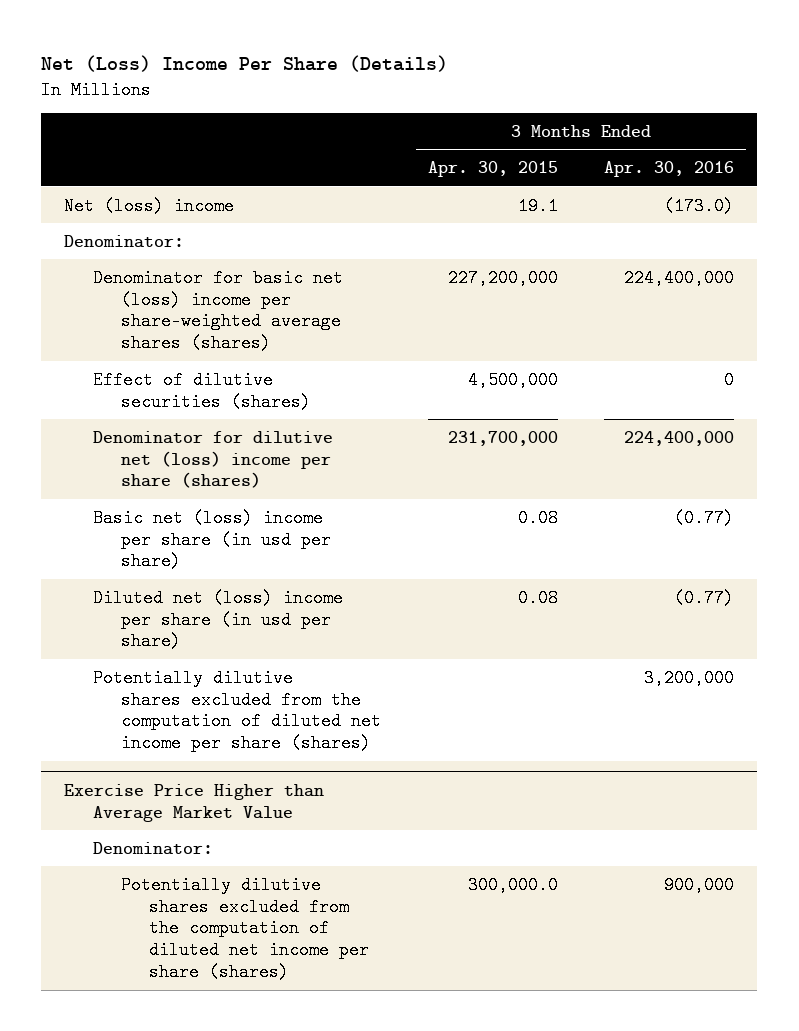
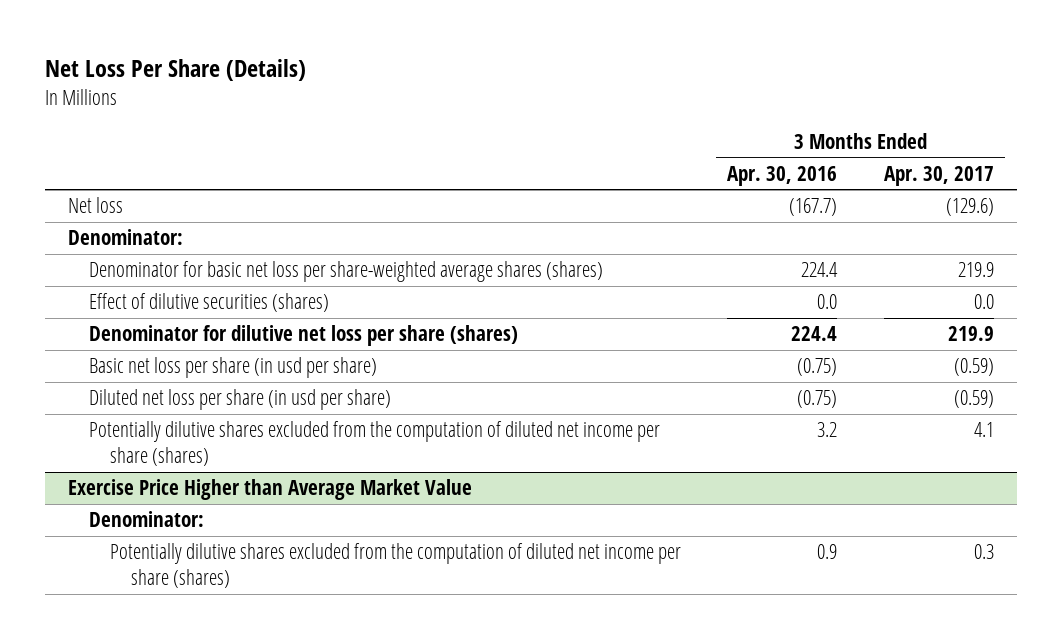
[41,54,449,72] Net (Loss) Income Per Share (Details) -> [44,59,306,82] Net Loss Per Share (Details)
[427,161,558,178] Apr. 30, 2015 -> none
none -> [883,165,994,186] Apr. 30, 2017
[64,196,235,215] Net (loss) income -> [68,197,124,214] Net loss
[664,196,735,215] (173.0) -> [789,198,838,217] (167.7)
[92,268,343,353] Denominator for basic net (loss) income per share-weighted average shares (shares) -> [89,261,604,283] Denominator for basic net loss per share-weighted average shares (shares)
[624,268,735,287] 224,400,000 -> [801,262,839,278] 224.4
[724,370,735,389] 0 -> [817,294,838,310] 0.0
[92,430,333,489] Denominator for dilutive net (loss) income per share (shares) -> [89,325,519,347] Denominator for dilutive net loss per share (shares)
[624,430,735,446] 224,400,000 -> [791,326,838,342] 224.4
[92,508,331,571] Basic net (loss) income per share (in usd per share) -> [89,357,378,379] Basic net loss per share (in usd per share)
[674,508,735,527] (0.77) -> [797,358,838,377] (0.75)
[92,588,343,651] Diluted net (loss) income per share (in usd per share) -> [89,389,392,411] Diluted net loss per share (in usd per share)
[674,588,735,607] (0.77) -> [797,390,838,409] (0.75)
[644,668,735,687] 3,200,000 -> [817,422,838,438] 3.2
[664,875,735,894] 900,000 -> [817,544,838,560] 0.9

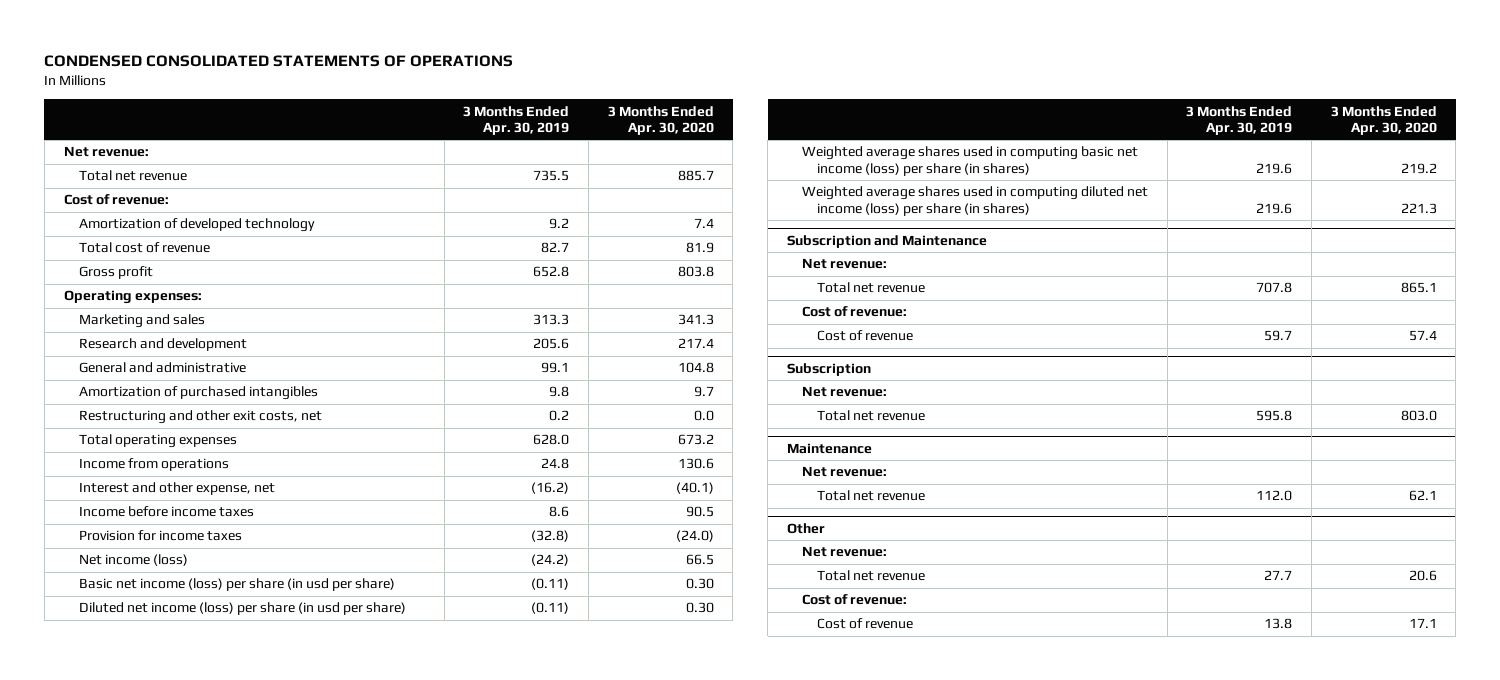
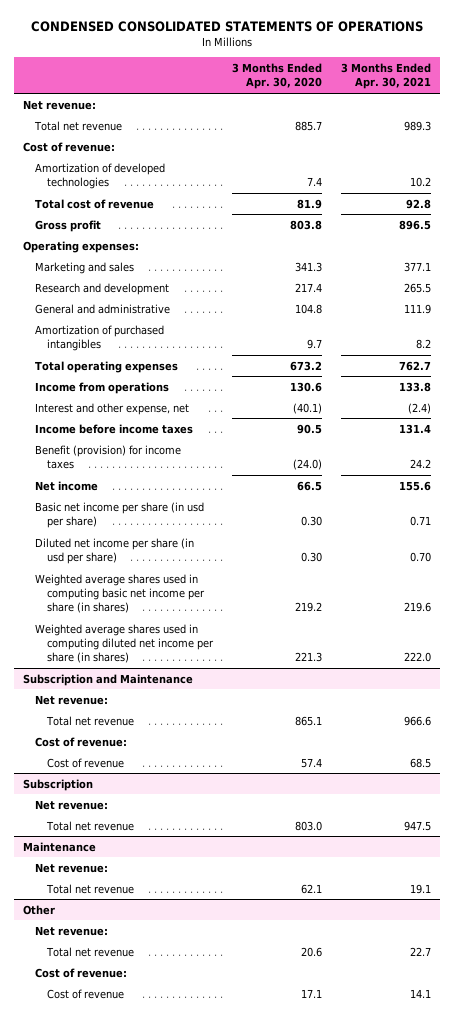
[463,105,570,136] 3 Months Ended Apr. 30, 2019 -> none
none -> [340,63,431,90] 3 Months Ended Apr. 30, 2021
[78,218,315,233] Amortization of developed technology -> [35,162,166,189] Amortization of developed technologies
[78,410,322,425] Restructuring and other exit costs, net -> none
[78,530,242,542] Provision for income taxes -> [35,444,182,469] Benefit (provision) for income taxes
[78,554,188,567] Net income (loss) -> [35,480,99,491] Net income
[78,578,395,592] Basic net income (loss) per share (in usd per share) -> [35,501,205,528] Basic net income per share (in usd per share)
[78,602,406,616] Diluted net income (loss) per share (in usd per share) -> [35,537,195,564] Diluted net income per share (in usd per share)
[802,146,1139,177] Weighted average shares used in computing basic net income (loss) per share (in shares) -> [35,573,206,614] Weighted average shares used in computing basic net income per share (in shares)
[802,186,1149,217] Weighted average shares used in computing diluted net income (loss) per share (in shares) -> [35,623,215,664] Weighted average shares used in computing diluted net income per share (in shares)

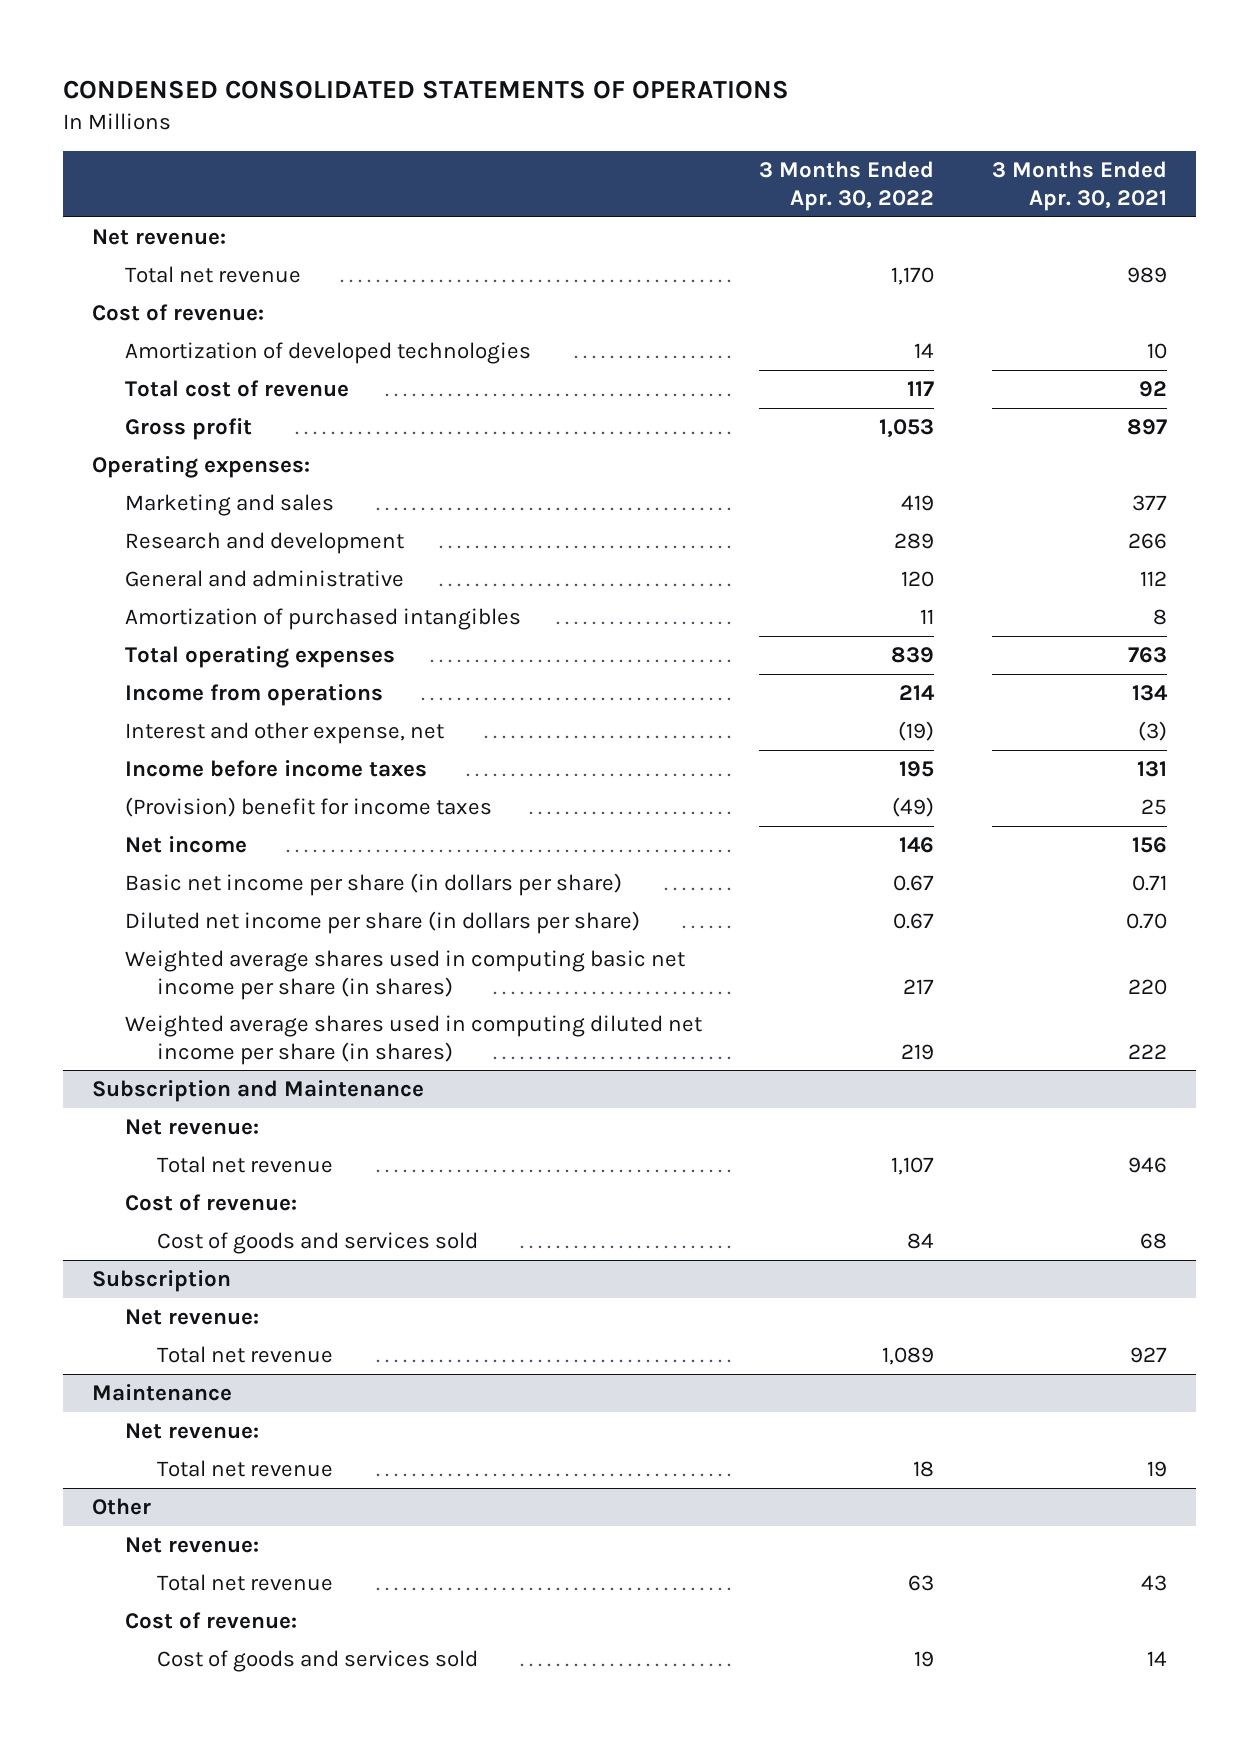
[232,63,323,90] 3 Months Ended Apr. 30, 2020 -> none
none -> [759,161,935,211] 3 Months Ended Apr. 30, 2022
[403,120,431,131] 989.3 -> [1127,266,1168,283] 989
[409,176,431,187] 10.2 -> [1147,342,1168,359] 10
[405,198,431,209] 92.8 -> [1139,380,1168,397] 92
[398,219,431,230] 896.5 -> [1127,418,1168,435] 897
[403,261,431,272] 377.1 -> [1132,494,1168,511] 377
[403,282,431,293] 265.5 -> [1128,532,1168,549] 266
[403,303,431,314] 111.9 -> [1140,570,1168,586] 112
[415,338,431,349] 8.2 -> [1153,608,1168,625] 8
[398,360,431,371] 762.7 -> [1128,646,1168,663] 763
[398,381,431,392] 133.8 -> [1132,684,1169,701] 134
[407,402,431,414] (2.4) -> [1138,720,1168,741] (3)
[398,423,431,434] 131.4 -> [1137,760,1168,777] 131
[35,444,182,469] Benefit (provision) for income taxes -> [124,796,492,817] (Provision) benefit for income taxes
[409,458,431,468] 24.2 -> [1141,798,1168,815] 25
[398,480,431,491] 155.6 -> [1132,836,1168,853] 156
[35,501,205,528] Basic net income per share (in usd per share) -> [124,872,622,896] Basic net income per share (in dollars per share)
[35,537,195,564] Diluted net income per share (in usd per share) -> [124,910,640,934] Diluted net income per share (in dollars per share)
[403,602,431,613] 219.6 -> [1128,978,1168,995] 220
[403,652,431,663] 222.0 -> [1128,1043,1168,1059] 222
[403,715,431,726] 966.6 -> [1128,1156,1168,1173] 946
[47,757,125,768] Cost of revenue -> [157,1231,479,1254] Cost of goods and services sold
[409,757,431,768] 68.5 -> [1140,1232,1168,1249] 68
[403,820,431,831] 947.5 -> [1130,1346,1168,1363] 927
[409,883,431,894] 19.1 -> [1147,1460,1168,1477] 19
[409,946,431,956] 22.7 -> [1141,1574,1168,1591] 43
[47,988,125,999] Cost of revenue -> [157,1649,479,1672] Cost of goods and services sold
[409,988,431,998] 14.1 -> [1147,1650,1168,1666] 14

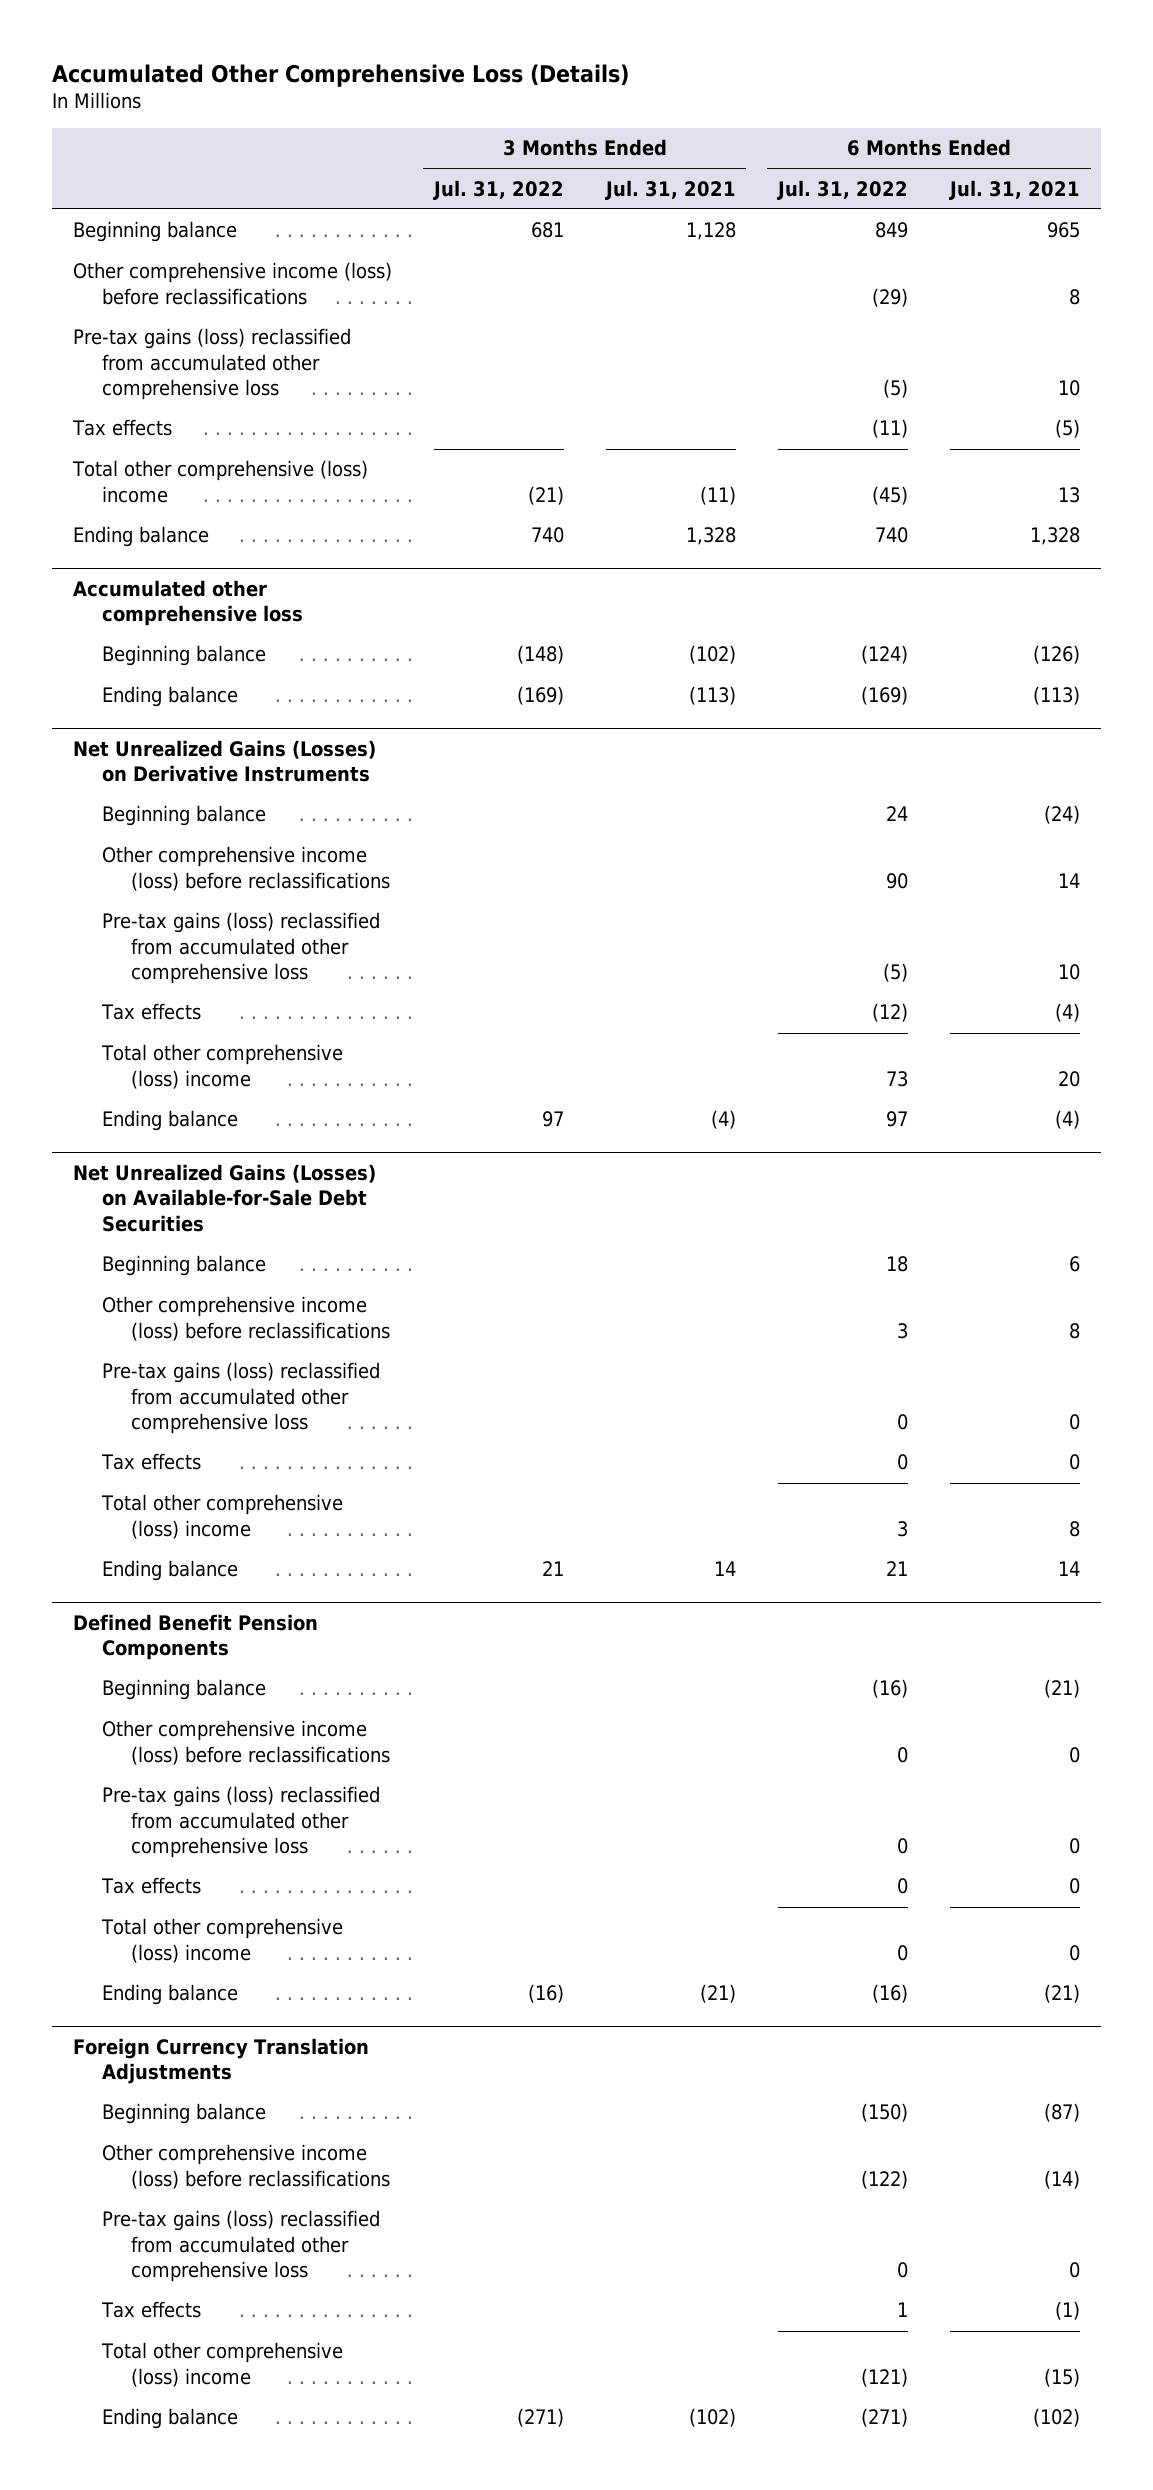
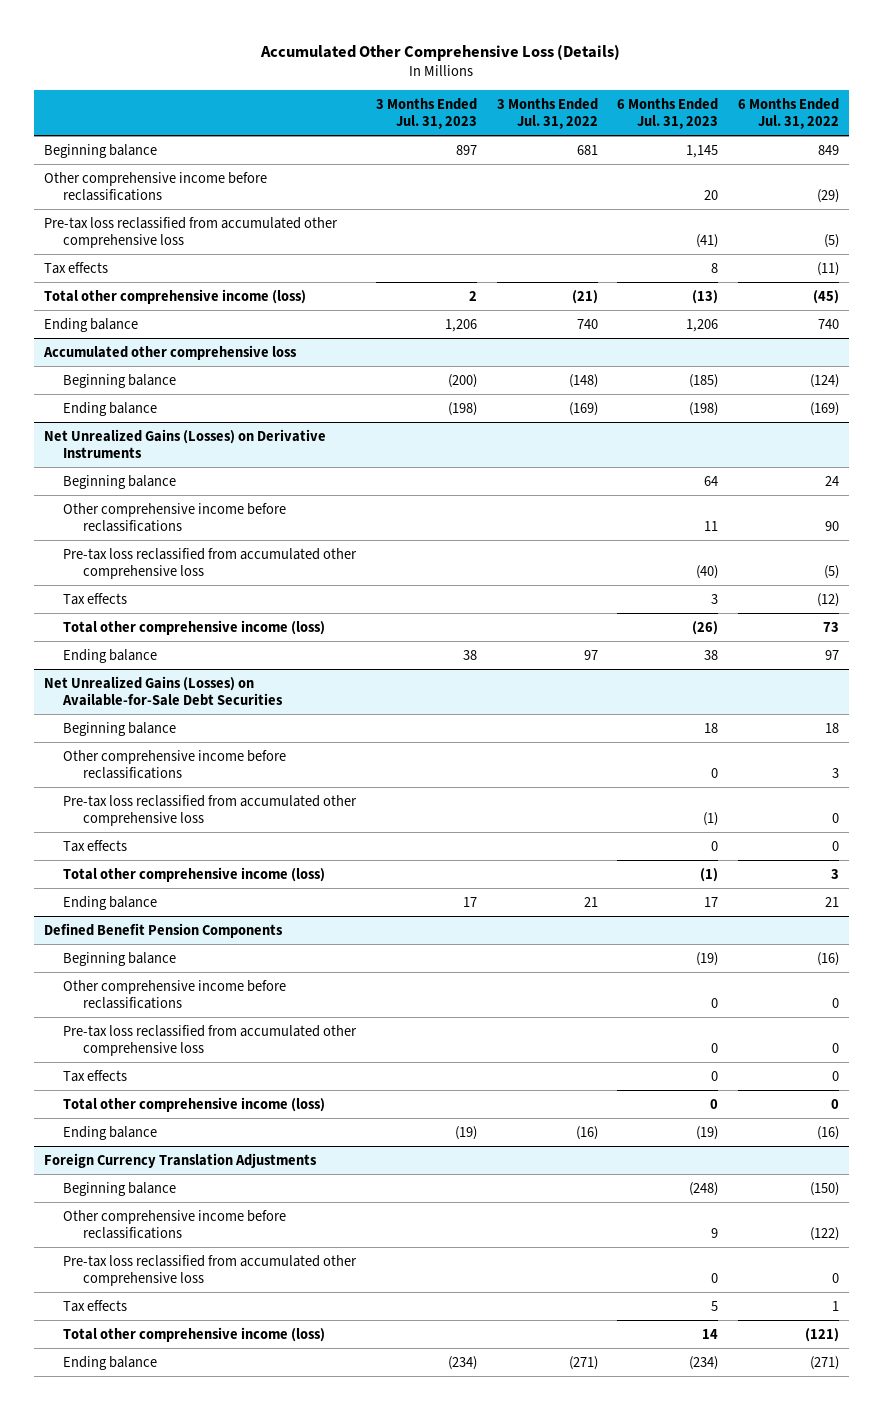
[604,179,736,200] Jul. 31, 2021 -> none
[949,179,1081,200] Jul. 31, 2021 -> none
none -> [375,97,477,130] 3 Months Ended Jul. 31, 2023
none -> [617,97,719,130] 6 Months Ended Jul. 31, 2023
[72,262,392,305] Other comprehensive income (loss) before reclassifications -> [44,171,268,201] Other comprehensive income before reclassifications
[72,328,351,400] Pre-tax gains (loss) reclassified from accumulated other comprehensive loss -> [44,216,339,248] Pre-tax loss reclassified from accumulated other comprehensive loss
[71,460,368,503] Total other comprehensive (loss) income -> [44,288,307,304] Total other comprehensive income (loss)
[101,846,391,891] Other comprehensive income (loss) before reclassifications -> [63,502,287,532] Other comprehensive income before reclassifications
[101,912,380,984] Pre-tax gains (loss) reclassified from accumulated other comprehensive loss -> [63,547,358,579] Pre-tax loss reclassified from accumulated other comprehensive loss
[100,1044,343,1089] Total other comprehensive (loss) income -> [63,619,326,635] Total other comprehensive income (loss)
[101,1296,391,1341] Other comprehensive income (loss) before reclassifications -> [63,749,287,779] Other comprehensive income before reclassifications
[101,1362,380,1434] Pre-tax gains (loss) reclassified from accumulated other comprehensive loss -> [63,794,358,826] Pre-tax loss reclassified from accumulated other comprehensive loss
[100,1494,343,1539] Total other comprehensive (loss) income -> [63,866,326,882] Total other comprehensive income (loss)
[101,1720,391,1765] Other comprehensive income (loss) before reclassifications -> [63,979,287,1009] Other comprehensive income before reclassifications
[101,1786,380,1858] Pre-tax gains (loss) reclassified from accumulated other comprehensive loss -> [63,1024,358,1056] Pre-tax loss reclassified from accumulated other comprehensive loss
[100,1918,343,1963] Total other comprehensive (loss) income -> [63,1096,326,1112] Total other comprehensive income (loss)
[101,2144,391,2189] Other comprehensive income (loss) before reclassifications -> [63,1209,287,1239] Other comprehensive income before reclassifications
[101,2210,380,2282] Pre-tax gains (loss) reclassified from accumulated other comprehensive loss -> [63,1254,358,1286] Pre-tax loss reclassified from accumulated other comprehensive loss
[100,2342,343,2387] Total other comprehensive (loss) income -> [63,1326,326,1342] Total other comprehensive income (loss)

